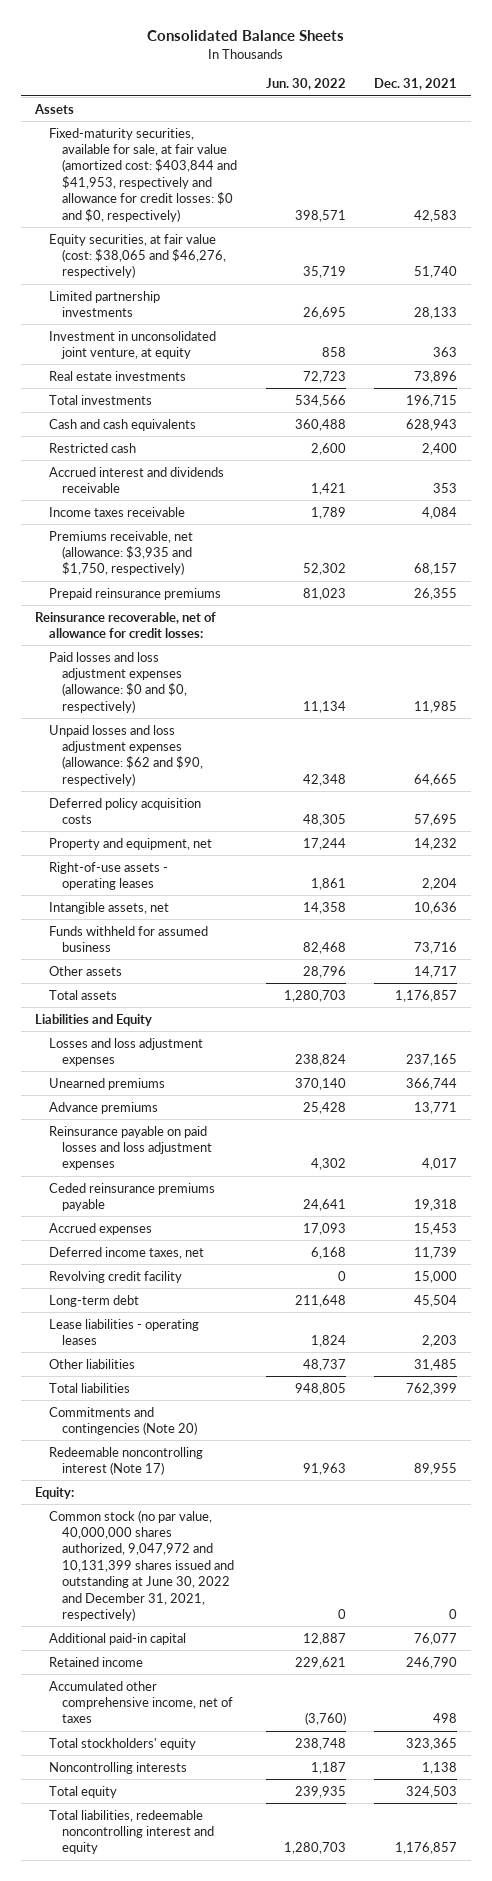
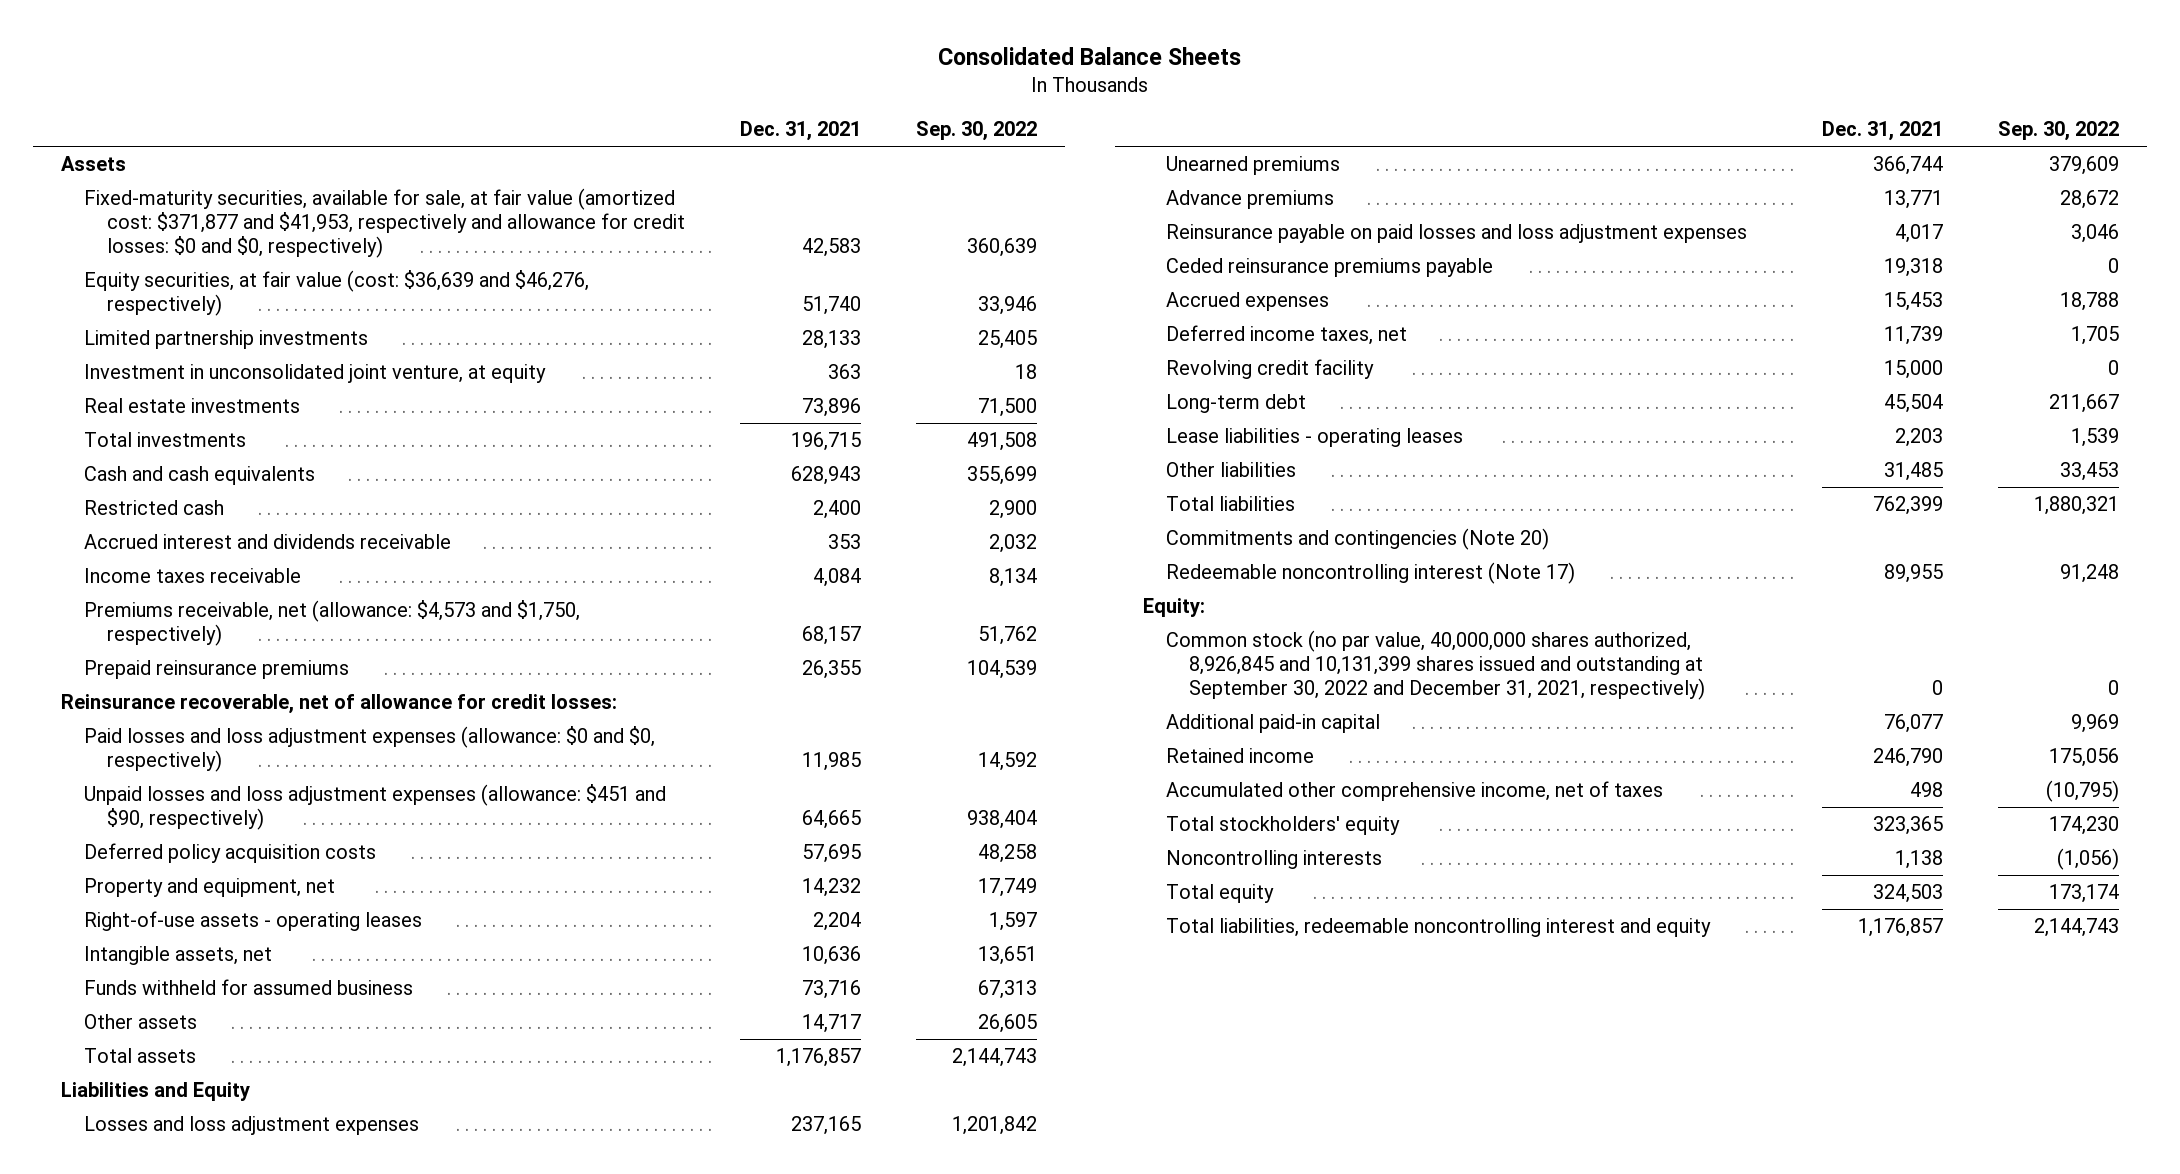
[265,78,346,91] Jun. 30, 2022 -> none
none -> [916,121,1038,142] Sep. 30, 2022
[48,127,238,222] Fixed-maturity securities, available for sale, at fair value (amortized cost: $403,844 and $41,953, respectively and allowance for credit losses: $0 and $0, respectively) -> [83,188,685,258] Fixed-maturity securities, available for sale, at fair value (amortized cost: $371,877 and $41,953, respectively and allowance for credit losses: $0 and $0, respectively)
[48,233,227,279] Equity securities, at fair value (cost: $38,065 and $46,276, respectively) -> [83,270,589,316] Equity securities, at fair value (cost: $36,639 and $46,276, respectively)
[48,530,193,576] Premiums receivable, net (allowance: $3,935 and $1,750, respectively) -> [83,600,580,646] Premiums receivable, net (allowance: $4,573 and $1,750, respectively)
[48,724,204,786] Unpaid losses and loss adjustment expenses (allowance: $62 and $90, respectively) -> [83,784,666,830] Unpaid losses and loss adjustment expenses (allowance: $451 and $90, respectively)
[48,1509,235,1621] Common stock (no par value, 40,000,000 shares authorized, 9,047,972 and 10,131,399 shares issued and outstanding at June 30, 2022 and December 31, 2021, respectively) -> [1165,630,1705,700] Common stock (no par value, 40,000,000 shares authorized, 8,926,845 and 10,131,399 shares issued and outstanding at September 30, 2022 and December 31, 2021, respectively)

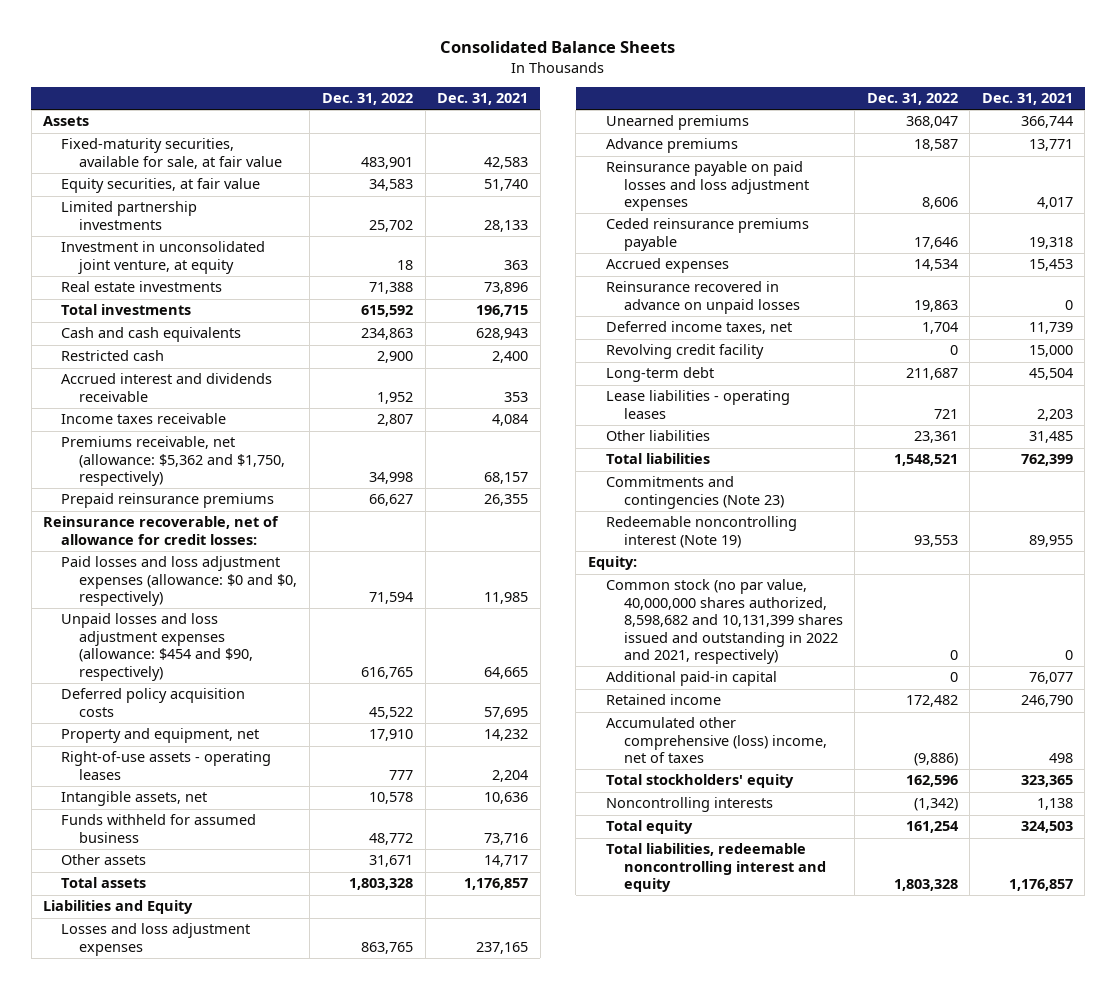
[916,121,1038,142] Sep. 30, 2022 -> none
none -> [322,93,414,106] Dec. 31, 2022
[83,188,685,258] Fixed-maturity securities, available for sale, at fair value (amortized cost: $371,877 and $41,953, respectively and allowance for credit losses: $0 and $0, respectively) -> [61,138,282,169] Fixed-maturity securities, available for sale, at fair value
[83,270,589,316] Equity securities, at fair value (cost: $36,639 and $46,276, respectively) -> [61,178,261,194] Equity securities, at fair value
[83,600,580,646] Premiums receivable, net (allowance: $4,573 and $1,750, respectively) -> [61,436,285,487] Premiums receivable, net (allowance: $5,362 and $1,750, respectively)
[83,784,666,830] Unpaid losses and loss adjustment expenses (allowance: $451 and $90, respectively) -> [61,613,253,681] Unpaid losses and loss adjustment expenses (allowance: $454 and $90, respectively)
none -> [605,281,800,314] Reinsurance recovered in advance on unpaid losses
[1165,528,1549,551] Commitments and contingencies (Note 20) -> [605,476,784,509] Commitments and contingencies (Note 23)
[1165,562,1575,585] Redeemable noncontrolling interest (Note 17) -> [605,516,797,548] Redeemable noncontrolling interest (Note 19)
[1165,630,1705,700] Common stock (no par value, 40,000,000 shares authorized, 8,926,845 and 10,131,399 shares issued and outstanding at September 30, 2022 and December 31, 2021, respectively) -> [605,579,843,665] Common stock (no par value, 40,000,000 shares authorized, 8,598,682 and 10,131,399 shares issued and outstanding in 2022 and 2021, respectively)
[1165,781,1663,802] Accumulated other comprehensive income, net of taxes -> [605,717,827,764] Accumulated other comprehensive (loss) income, net of taxes

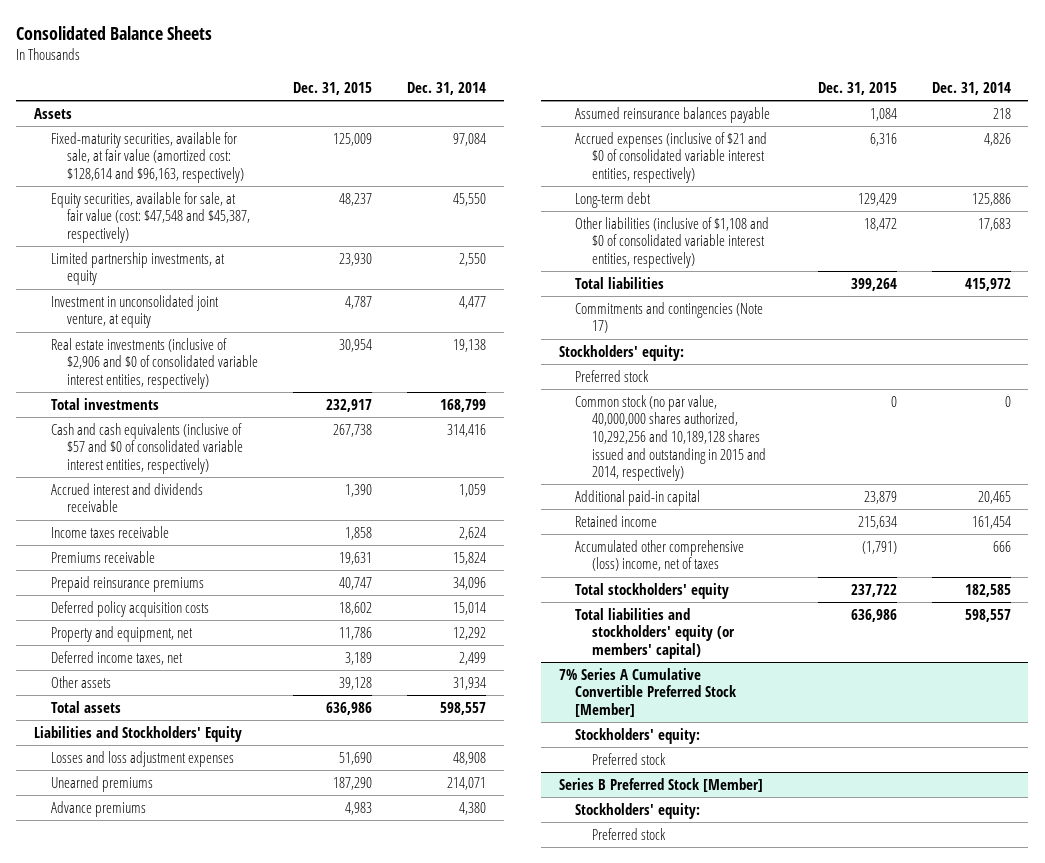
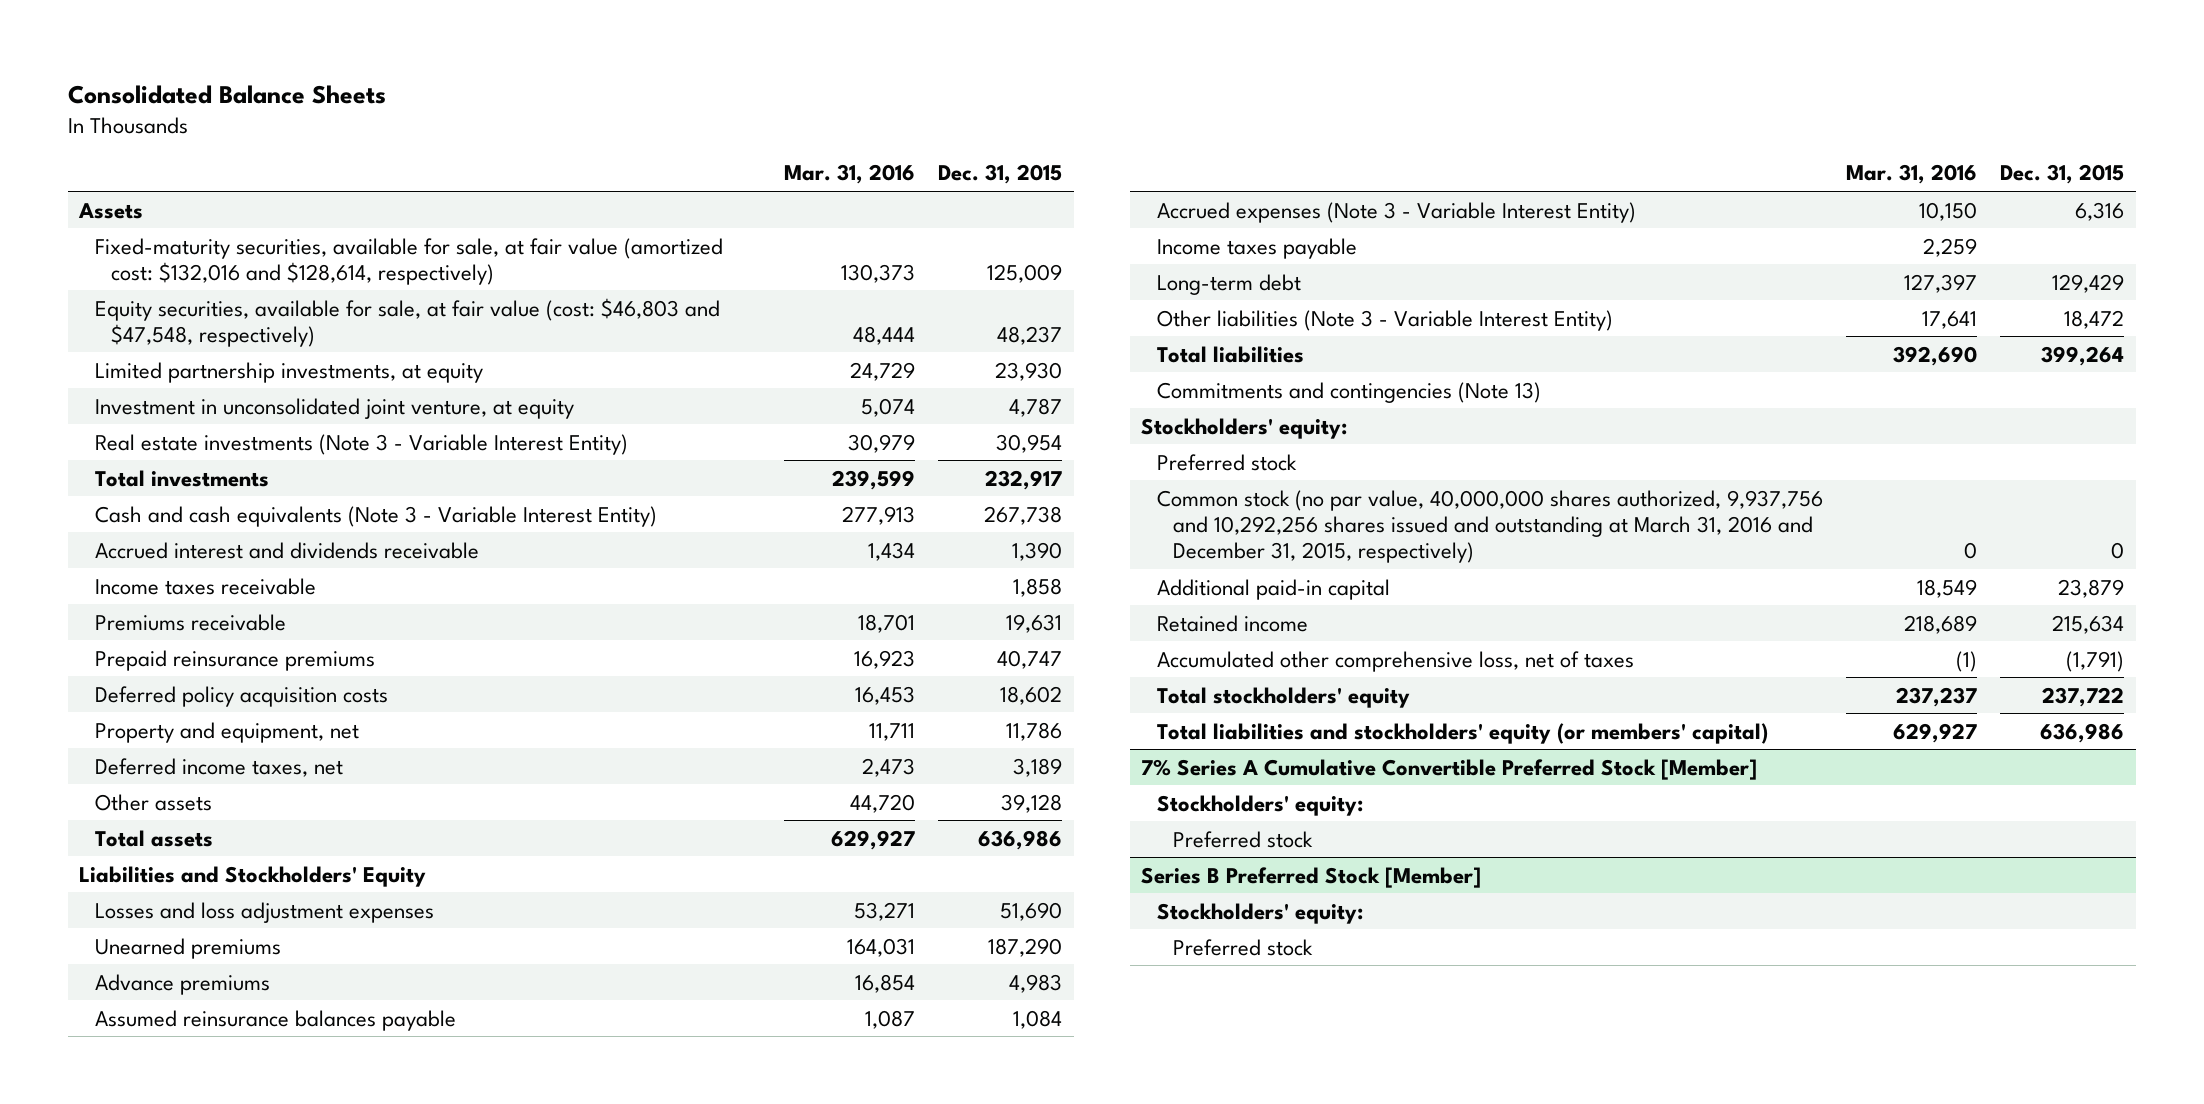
[407,81,487,95] Dec. 31, 2014 -> none
none -> [784,164,916,185] Mar. 31, 2016
[50,131,245,183] Fixed-maturity securities, available for sale, at fair value (amortized cost: $128,614 and $96,163, respectively) -> [95,237,724,285] Fixed-maturity securities, available for sale, at fair value (amortized cost: $132,016 and $128,614, respectively)
[50,191,251,243] Equity securities, available for sale, at fair value (cost: $47,548 and $45,387, respectively) -> [95,297,721,347] Equity securities, available for sale, at fair value (cost: $46,803 and $47,548, respectively)
[50,337,259,389] Real estate investments (inclusive of $2,906 and $0 of consolidated variable interest entities, respectively) -> [95,433,629,455] Real estate investments (Note 3 - Variable Interest Entity)
[50,422,244,474] Cash and cash equivalents (inclusive of $57 and $0 of consolidated variable interest entities, respectively) -> [95,505,658,527] Cash and cash equivalents (Note 3 - Variable Interest Entity)
[575,131,768,183] Accrued expenses (inclusive of $21 and $0 of consolidated variable interest entities, respectively) -> [1157,201,1637,223] Accrued expenses (Note 3 - Variable Interest Entity)
none -> [1157,237,1358,259] Income taxes payable
[575,216,770,268] Other liabilities (inclusive of $1,108 and $0 of consolidated variable interest entities, respectively) -> [1157,309,1614,331] Other liabilities (Note 3 - Variable Interest Entity)
[575,301,764,334] Commitments and contingencies (Note 17) -> [1157,381,1542,403] Commitments and contingencies (Note 13)
[575,394,767,482] Common stock (no par value, 40,000,000 shares authorized, 10,292,256 and 10,189,128 shares issued and outstanding in 2015 and 2014, respectively) -> [1157,489,1824,563] Common stock (no par value, 40,000,000 shares authorized, 9,937,756 and 10,292,256 shares issued and outstanding at March 31, 2016 and December 31, 2015, respectively)
[575,539,745,572] Accumulated other comprehensive (loss) income, net of taxes -> [1157,650,1635,672] Accumulated other comprehensive loss, net of taxes

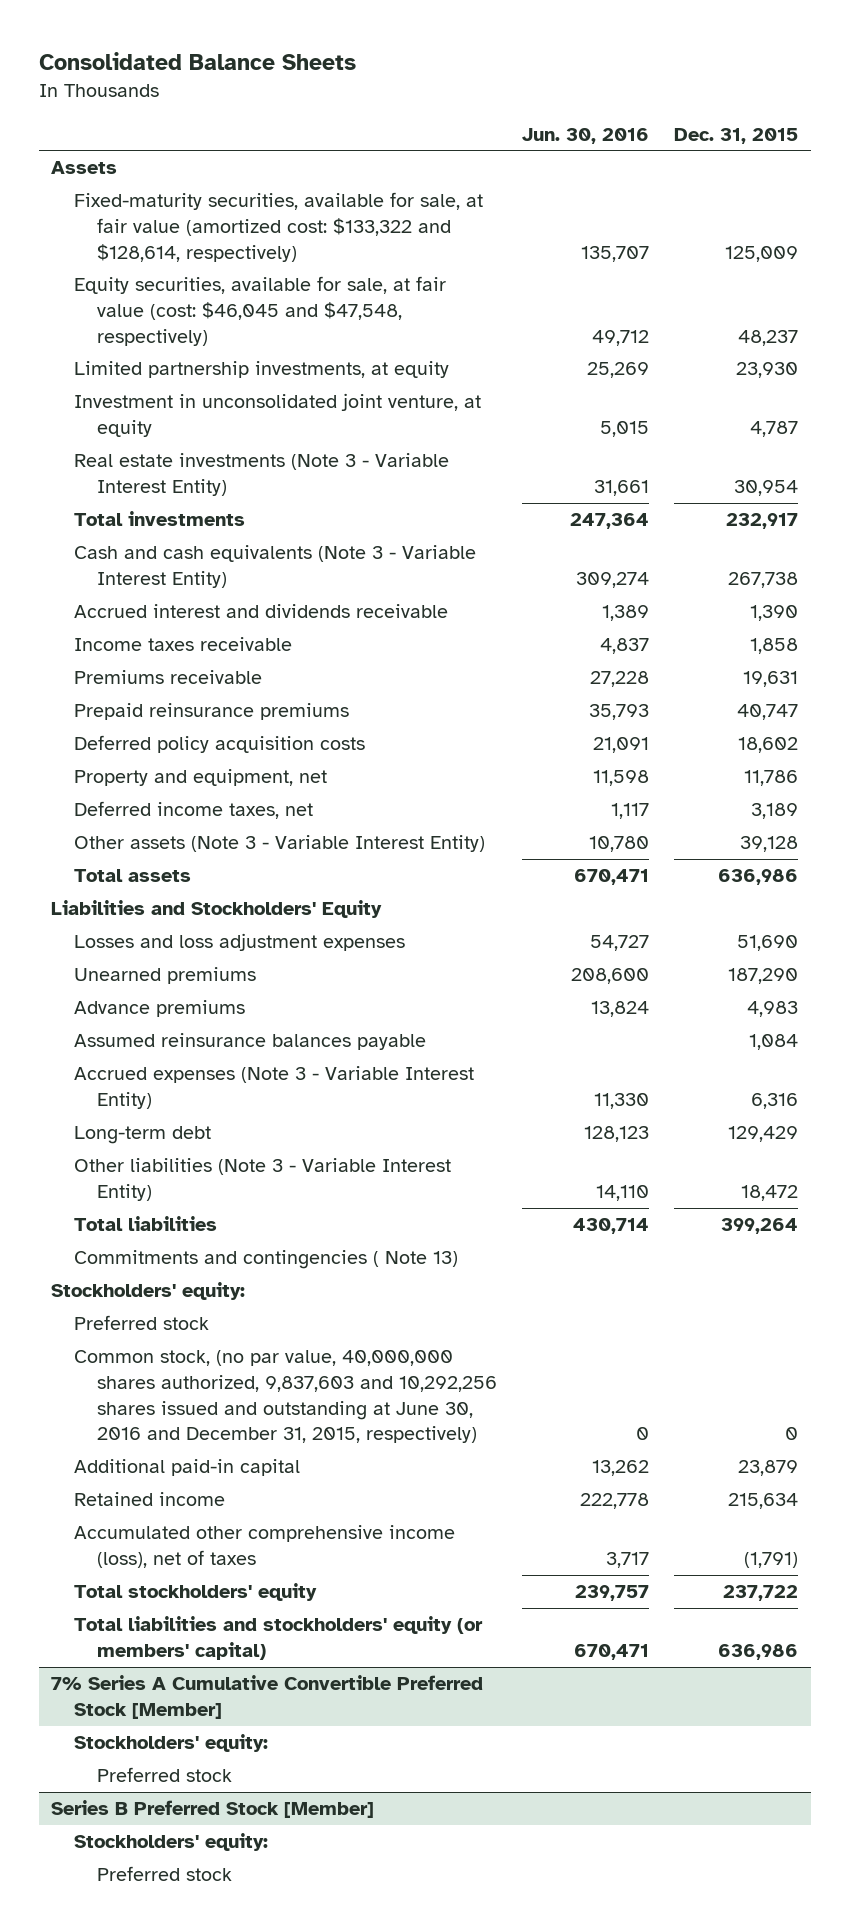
[784,164,916,185] Mar. 31, 2016 -> none
none -> [522,127,650,144] Jun. 30, 2016
[95,237,724,285] Fixed-maturity securities, available for sale, at fair value (amortized cost: $132,016 and $128,614, respectively) -> [74,192,484,262] Fixed-maturity securities, available for sale, at fair value (amortized cost: $133,322 and $128,614, respectively)
[95,297,721,347] Equity securities, available for sale, at fair value (cost: $46,803 and $47,548, respectively) -> [74,276,447,346] Equity securities, available for sale, at fair value (cost: $46,045 and $47,548, respectively)
[95,793,213,811] Other assets -> [74,835,486,853] Other assets (Note 3 - Variable Interest Entity)
[1157,237,1358,259] Income taxes payable -> none
[1157,381,1542,403] Commitments and contingencies (Note 13) -> [74,1250,459,1270] Commitments and contingencies ( Note 13)
[1157,489,1824,563] Common stock (no par value, 40,000,000 shares authorized, 9,937,756 and 10,292,256 shares issued and outstanding at March 31, 2016 and December 31, 2015, respectively) -> [74,1350,498,1444] Common stock, (no par value, 40,000,000 shares authorized, 9,837,603 and 10,292,256 shares issued and outstanding at June 30, 2016 and December 31, 2015, respectively)
[1157,650,1635,672] Accumulated other comprehensive loss, net of taxes -> [74,1525,456,1569] Accumulated other comprehensive income (loss), net of taxes

